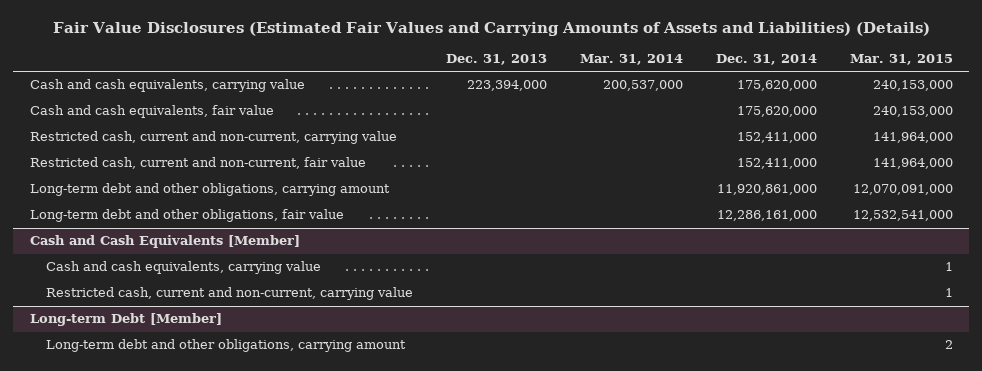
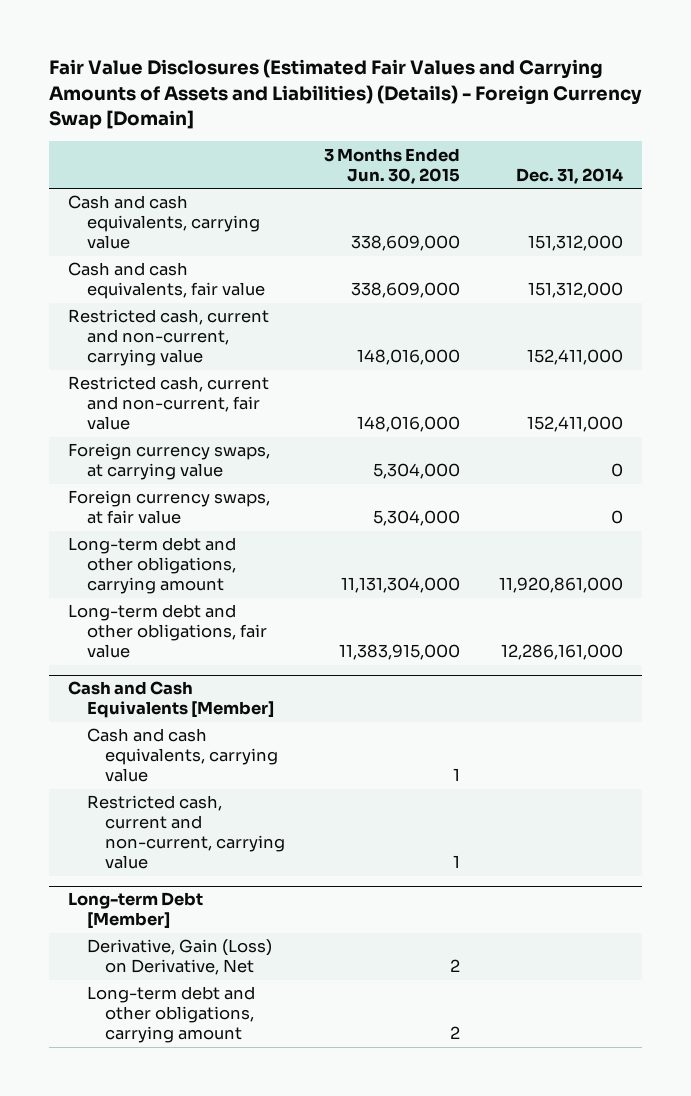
[53,21,931,36] Fair Value Disclosures (Estimated Fair Values and Carrying Amounts of Assets and Liabilities) (Details) -> [48,59,642,129] Fair Value Disclosures (Estimated Fair Values and Carrying Amounts of Assets and Liabilities) (Details) - Foreign Currency Swap [Domain]
[445,54,547,66] Dec. 31, 2013 -> none
[579,54,683,66] Mar. 31, 2014 -> none
[849,54,953,66] Mar. 31, 2015 -> none
none -> [323,147,460,184] 3 Months Ended Jun. 30, 2015
[736,80,817,92] 175,620,000 -> [527,235,623,252] 151,312,000
[736,106,817,118] 175,620,000 -> [527,282,623,299] 151,312,000
none -> [68,443,271,481] Foreign currency swaps, at carrying value
none -> [68,490,271,525] Foreign currency swaps, at fair value
none -> [86,939,272,976] Derivative, Gain (Loss) on Derivative, Net

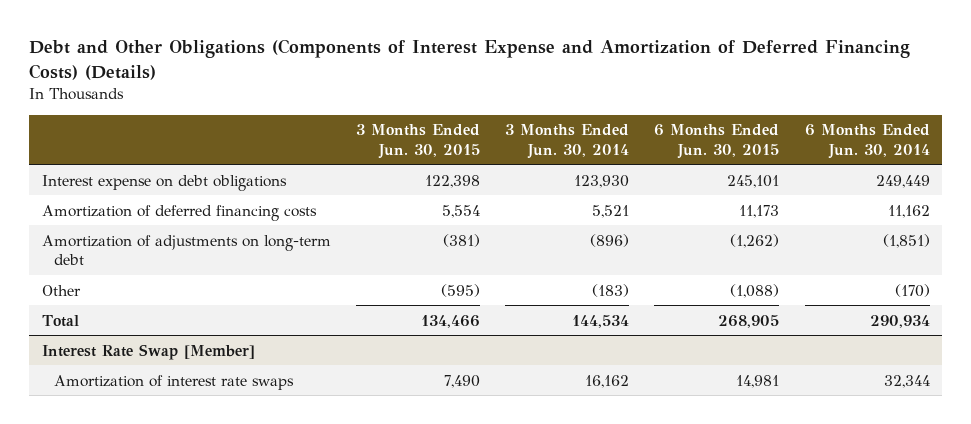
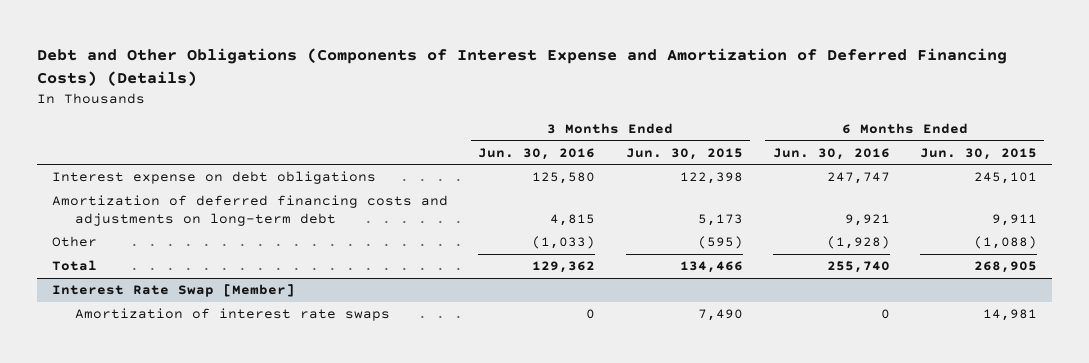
[505,124,630,159] 3 Months Ended Jun. 30, 2014 -> none
[804,124,930,159] 6 Months Ended Jun. 30, 2014 -> none
none -> [478,147,596,160] Jun. 30, 2016
none -> [772,147,890,160] Jun. 30, 2016
[41,234,331,265] Amortization of adjustments on long-term debt -> none
[41,204,317,221] Amortization of deferred financing costs -> [52,195,449,226] Amortization of deferred financing costs and adjustments on long-term debt
[441,204,480,218] 5,554 -> [697,213,743,226] 5,173
[739,204,780,218] 11,173 -> [991,213,1037,226] 9,911

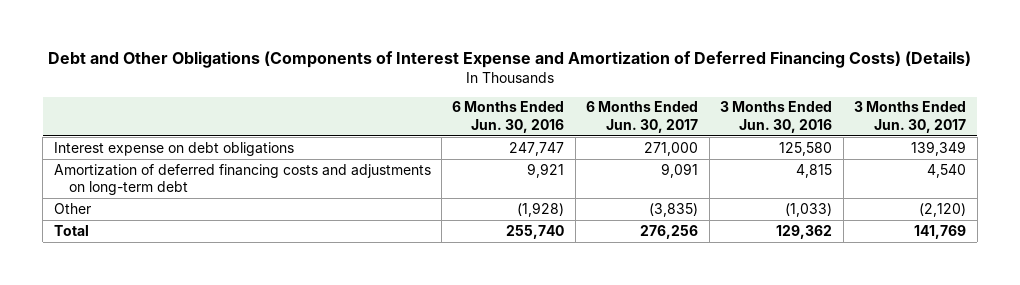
[625,147,743,160] Jun. 30, 2015 -> none
[919,147,1037,160] Jun. 30, 2015 -> none
none -> [586,101,699,133] 6 Months Ended Jun. 30, 2017
none -> [854,101,967,133] 3 Months Ended Jun. 30, 2017
[52,284,296,298] Interest Rate Swap [Member] -> none
[74,308,390,322] Amortization of interest rate swaps -> none

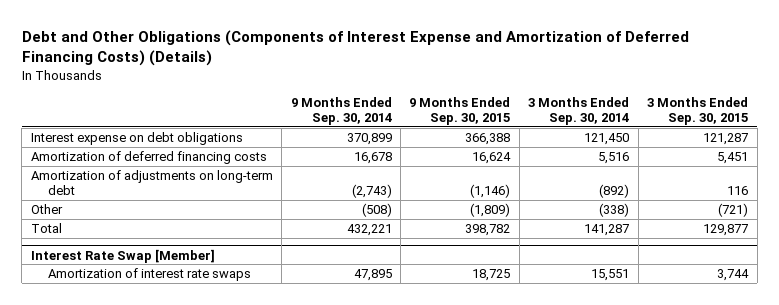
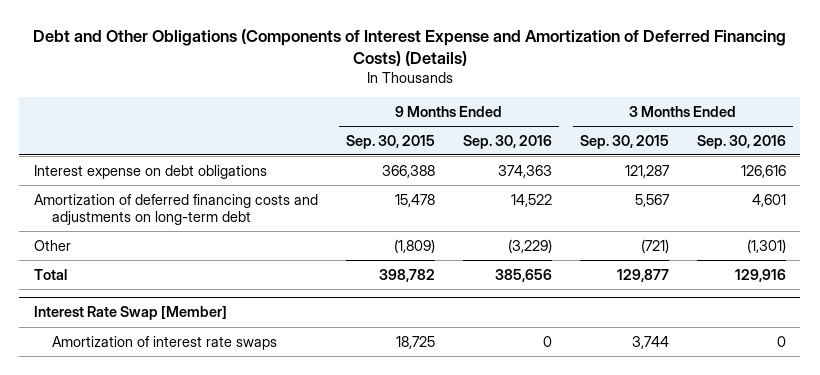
[290,96,392,125] 9 Months Ended Sep. 30, 2014 -> none
[528,96,630,125] 3 Months Ended Sep. 30, 2014 -> none
none -> [462,134,552,149] Sep. 30, 2016
none -> [697,134,787,149] Sep. 30, 2016
[30,170,273,196] Amortization of adjustments on long-term debt -> none
[30,151,267,165] Amortization of deferred financing costs -> [33,193,318,226] Amortization of deferred financing costs and adjustments on long-term debt
[472,152,512,165] 16,624 -> [394,193,435,207] 15,478
[717,152,749,165] 5,451 -> [635,193,671,207] 5,567

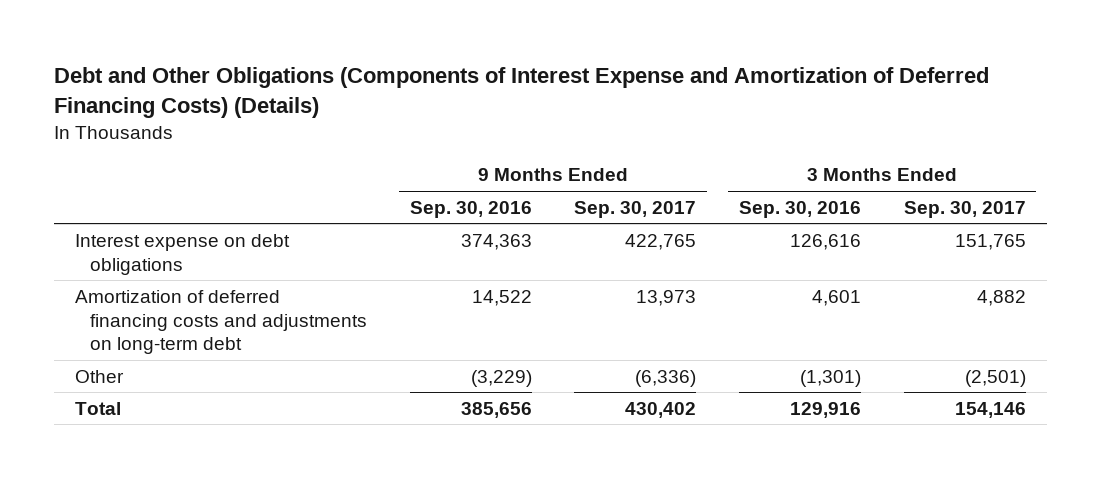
[345,134,435,149] Sep. 30, 2015 -> none
[580,134,670,149] Sep. 30, 2015 -> none
none -> [574,200,697,218] Sep. 30, 2017
none -> [903,200,1026,218] Sep. 30, 2017
[33,306,227,321] Interest Rate Swap [Member] -> none
[52,335,278,350] Amortization of interest rate swaps -> none

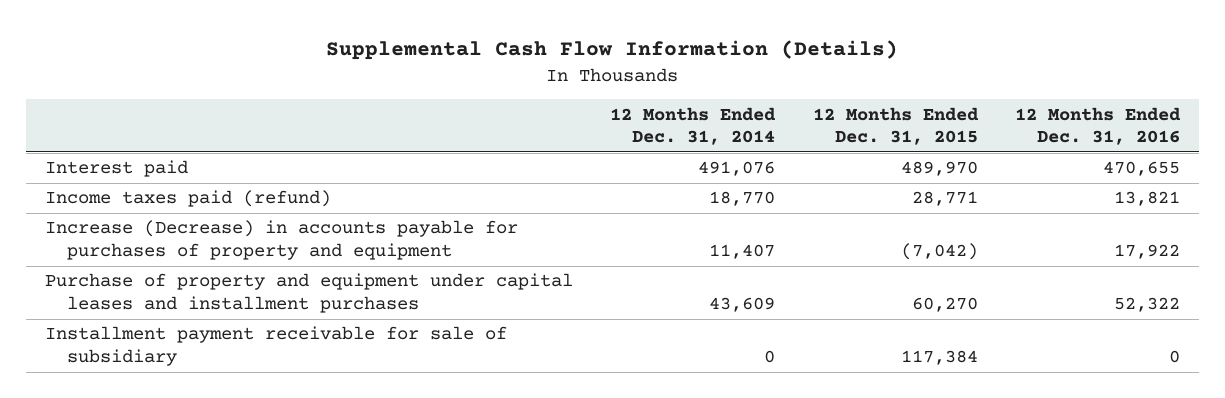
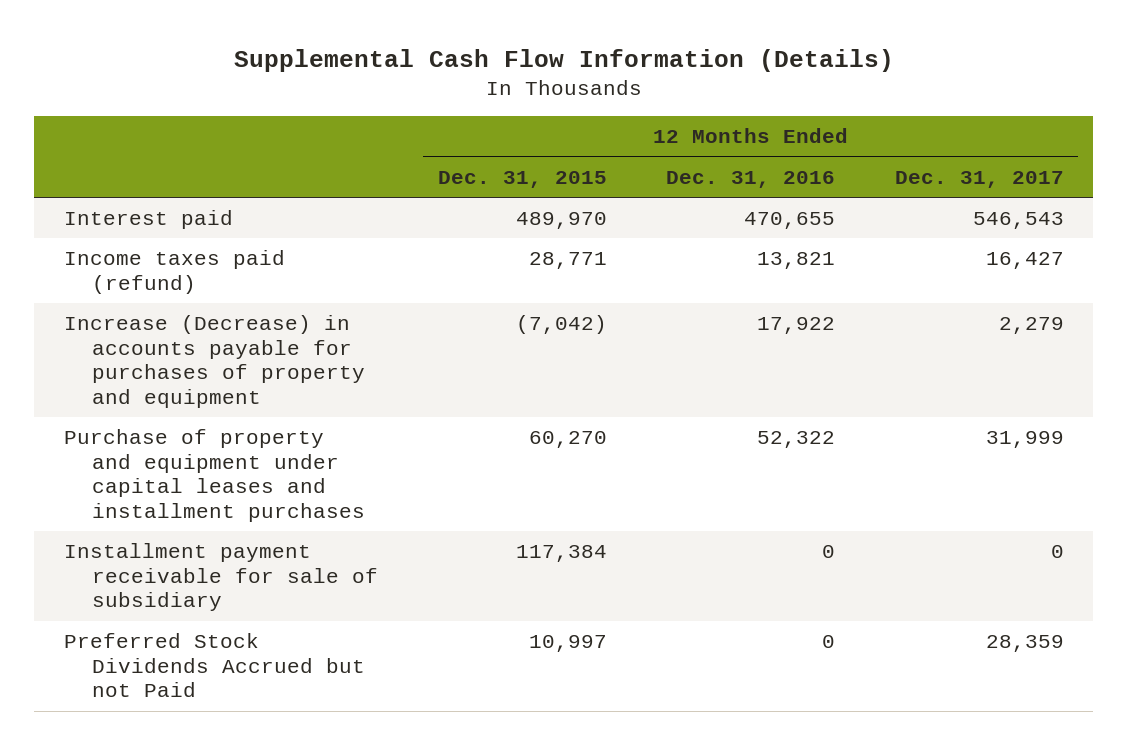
[610,106,777,146] 12 Months Ended Dec. 31, 2014 -> none
none -> [894,170,1064,188] Dec. 31, 2017
none -> [63,633,366,698] Preferred Stock Dividends Accrued but not Paid

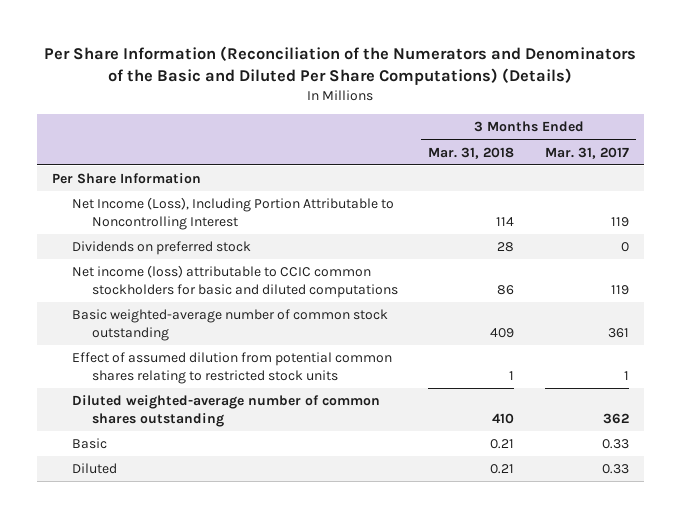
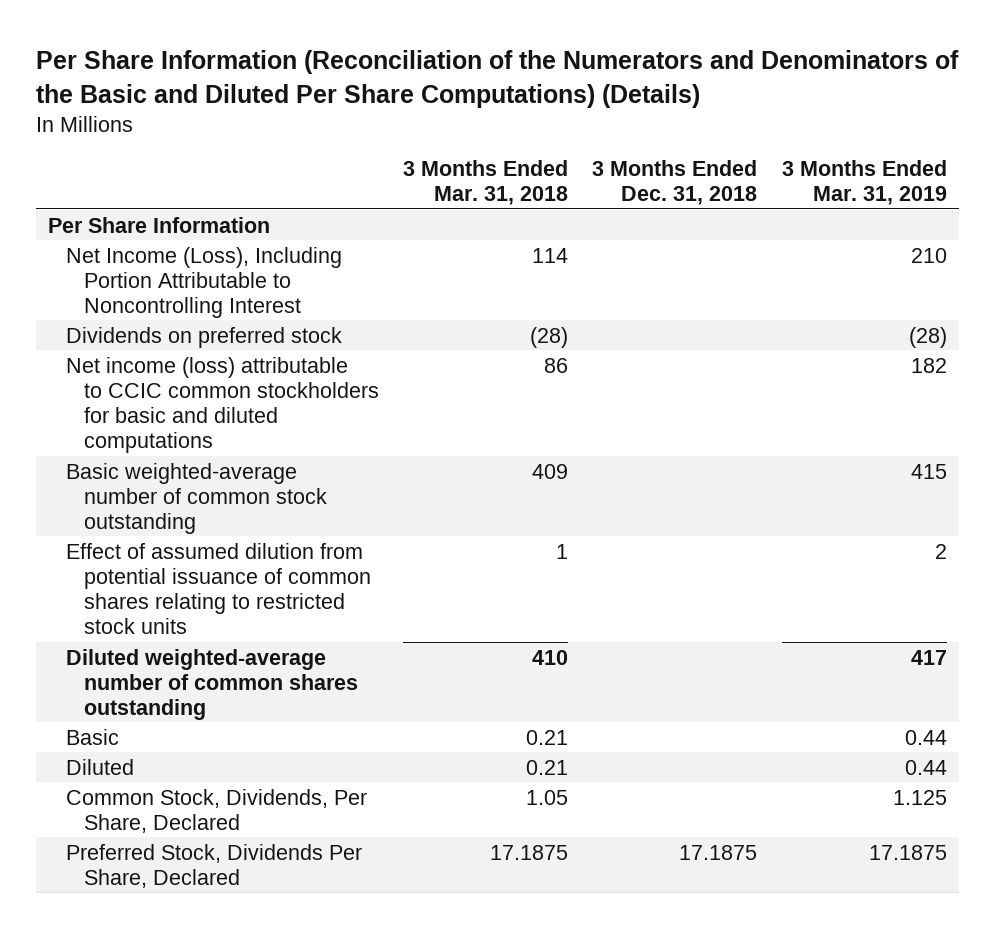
[544,146,629,159] Mar. 31, 2017 -> none
none -> [592,160,758,206] 3 Months Ended Dec. 31, 2018
none -> [781,160,947,206] 3 Months Ended Mar. 31, 2019
[497,242,515,253] 28 -> [530,326,569,348] (28)
[71,352,392,385] Effect of assumed dilution from potential common shares relating to restricted stock units -> [66,542,371,634] Effect of assumed dilution from potential issuance of common shares relating to restricted stock units
none -> [66,788,368,833] Common Stock, Dividends, Per Share, Declared
none -> [66,843,363,888] Preferred Stock, Dividends Per Share, Declared

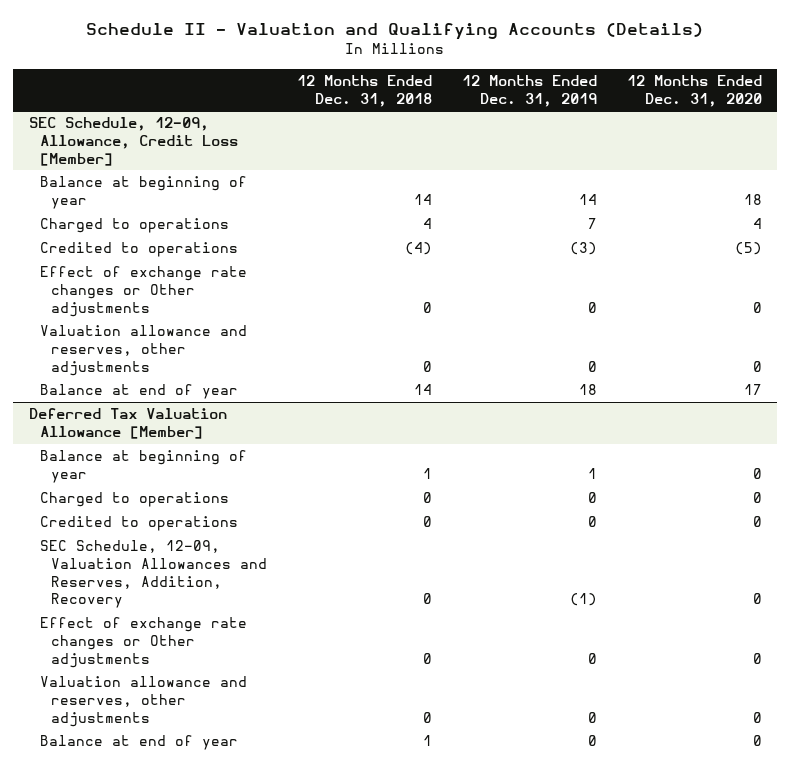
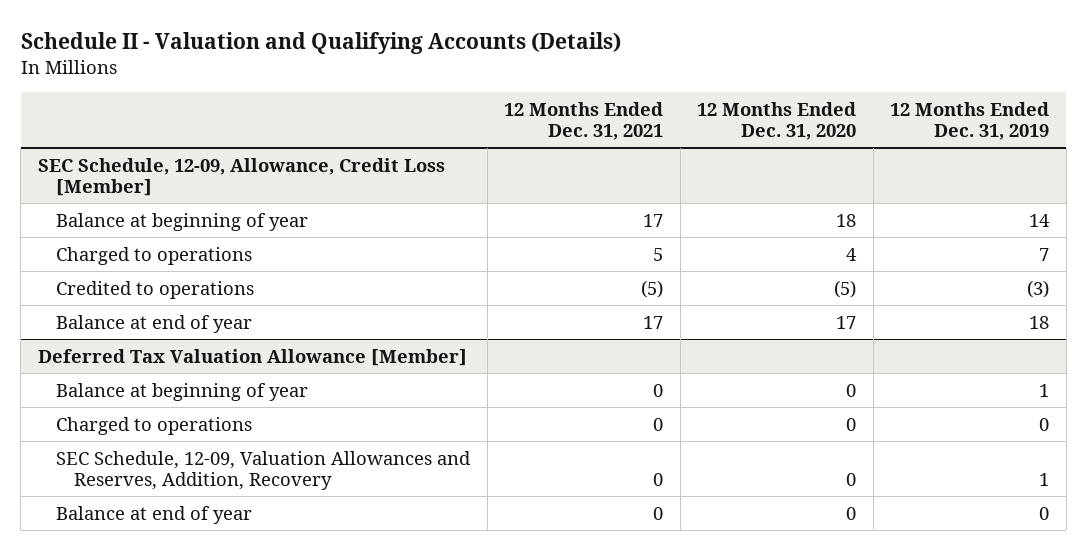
[297,74,433,107] 12 Months Ended Dec. 31, 2018 -> none
none -> [504,101,664,141] 12 Months Ended Dec. 31, 2021
[39,266,247,317] Effect of exchange rate changes or Other adjustments -> none
[39,325,247,376] Valuation allowance and reserves, other adjustments -> none
[39,516,238,532] Credited to operations -> none
[39,617,247,668] Effect of exchange rate changes or Other adjustments -> none
[39,676,247,727] Valuation allowance and reserves, other adjustments -> none
[570,593,598,607] (1) -> [1039,472,1050,486] 1

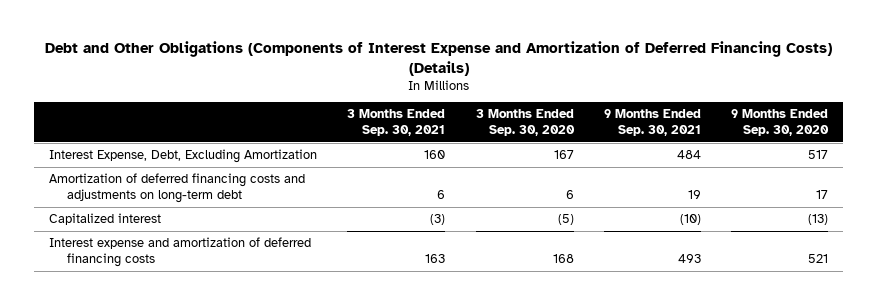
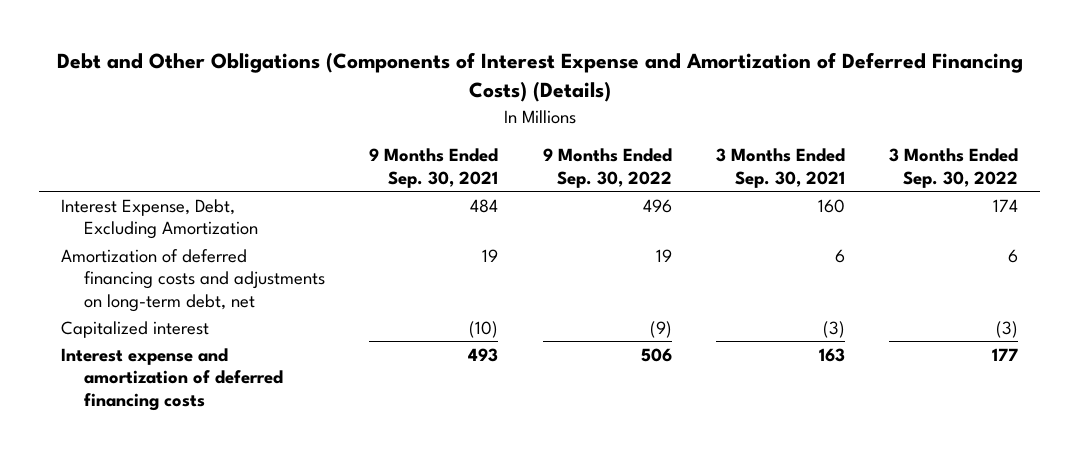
[475,109,575,137] 3 Months Ended Sep. 30, 2020 -> none
[731,109,830,137] 9 Months Ended Sep. 30, 2020 -> none
none -> [542,148,672,188] 9 Months Ended Sep. 30, 2022
none -> [888,148,1018,188] 3 Months Ended Sep. 30, 2022
[49,173,306,204] Amortization of deferred financing costs and adjustments on long-term debt -> [61,248,326,313] Amortization of deferred financing costs and adjustments on long-term debt, net

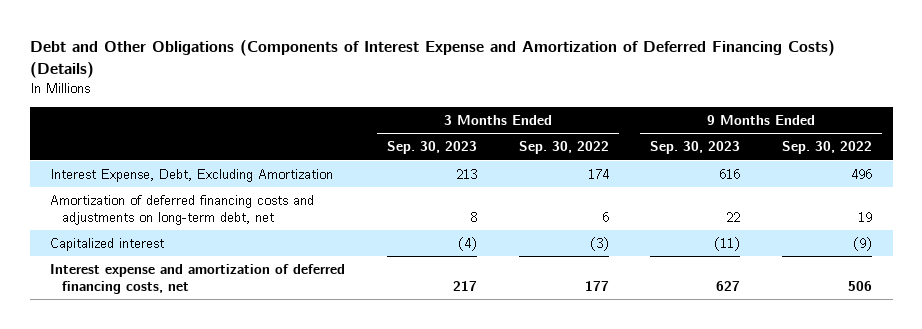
[369,148,499,188] 9 Months Ended Sep. 30, 2021 -> none
[715,148,845,188] 3 Months Ended Sep. 30, 2021 -> none
none -> [387,141,478,155] Sep. 30, 2023
none -> [650,141,741,155] Sep. 30, 2023
[61,347,284,412] Interest expense and amortization of deferred financing costs -> [50,264,346,294] Interest expense and amortization of deferred financing costs, net

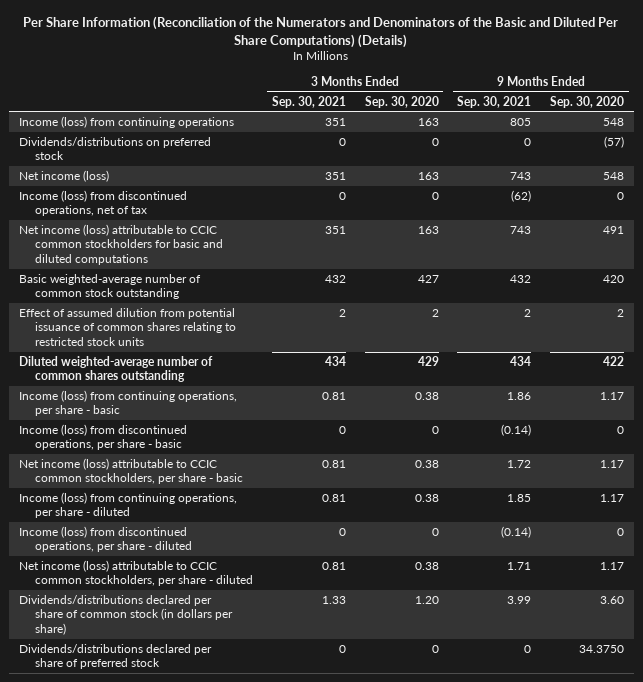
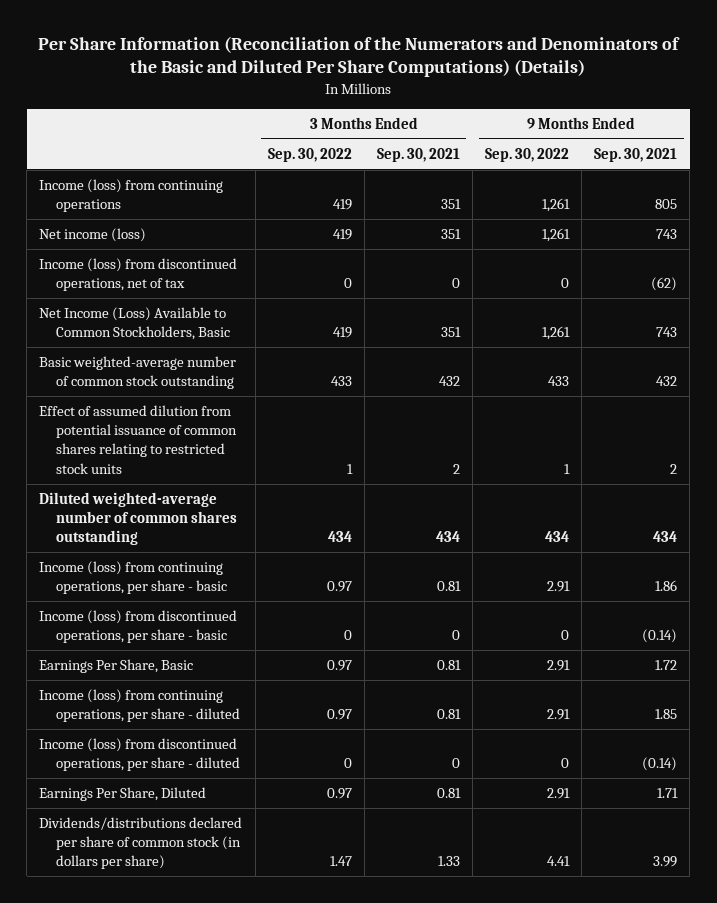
[364,95,439,108] Sep. 30, 2020 -> none
[550,95,625,108] Sep. 30, 2020 -> none
none -> [267,147,352,162] Sep. 30, 2022
none -> [485,147,570,162] Sep. 30, 2022
[18,137,211,161] Dividends/distributions on preferred stock -> none
[18,224,223,265] Net income (loss) attributable to CCIC common stockholders for basic and diluted computations -> [39,307,231,341] Net Income (Loss) Available to Common Stockholders, Basic
[18,458,243,485] Net income (loss) attributable to CCIC common stockholders, per share - basic -> [39,659,194,674] Earnings Per Share, Basic
[18,560,253,587] Net income (loss) attributable to CCIC common stockholders, per share - diluted -> [39,787,207,802] Earnings Per Share, Diluted
[18,644,212,670] Dividends/distributions declared per share of preferred stock -> none

